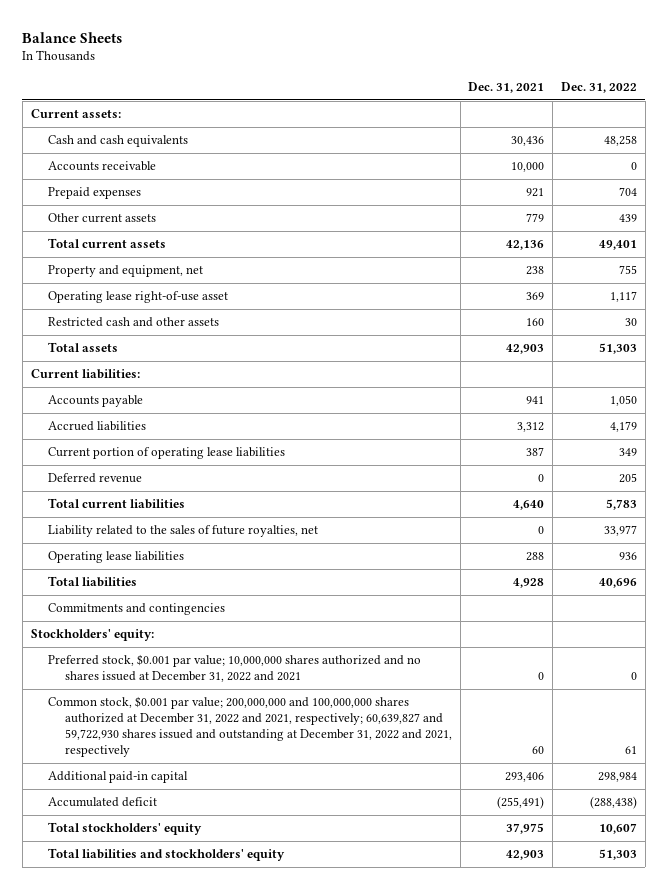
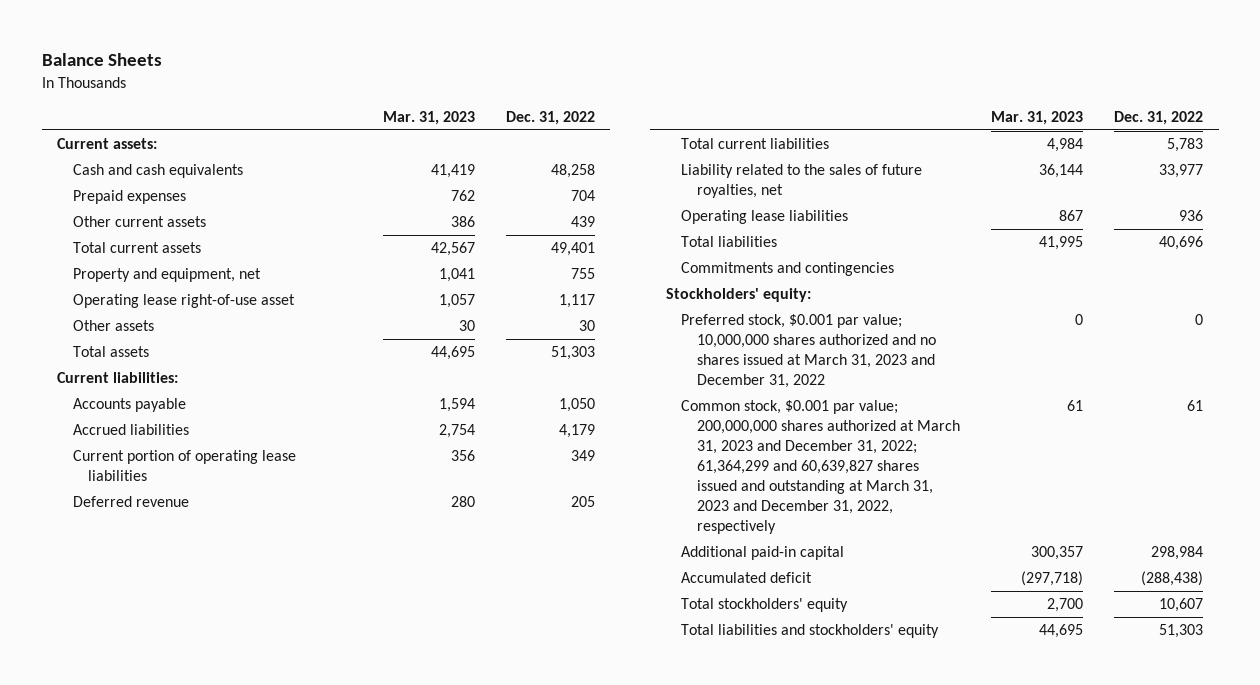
[468,81,545,93] Dec. 31, 2021 -> none
none -> [382,111,475,126] Mar. 31, 2023
[47,161,156,172] Accounts receivable -> none
[47,317,219,328] Restricted cash and other assets -> none
none -> [72,319,154,331] Other assets
[47,654,421,683] Preferred stock, $0.001 par value; 10,000,000 shares authorized and no shares issued at December 31, 2022 and 2021 -> [681,313,937,389] Preferred stock, $0.001 par value; 10,000,000 shares authorized and no shares issued at March 31, 2023 and December 31, 2022
[47,696,453,758] Common stock, $0.001 par value; 200,000,000 and 100,000,000 shares authorized at December 31, 2022 and 2021, respectively; 60,639,827 and 59,722,930 shares issued and outstanding at December 31, 2022 and 2021, respectively -> [681,399,961,535] Common stock, $0.001 par value; 200,000,000 shares authorized at March 31, 2023 and December 31, 2022; 61,364,299 and 60,639,827 shares issued and outstanding at March 31, 2023 and December 31, 2022, respectively

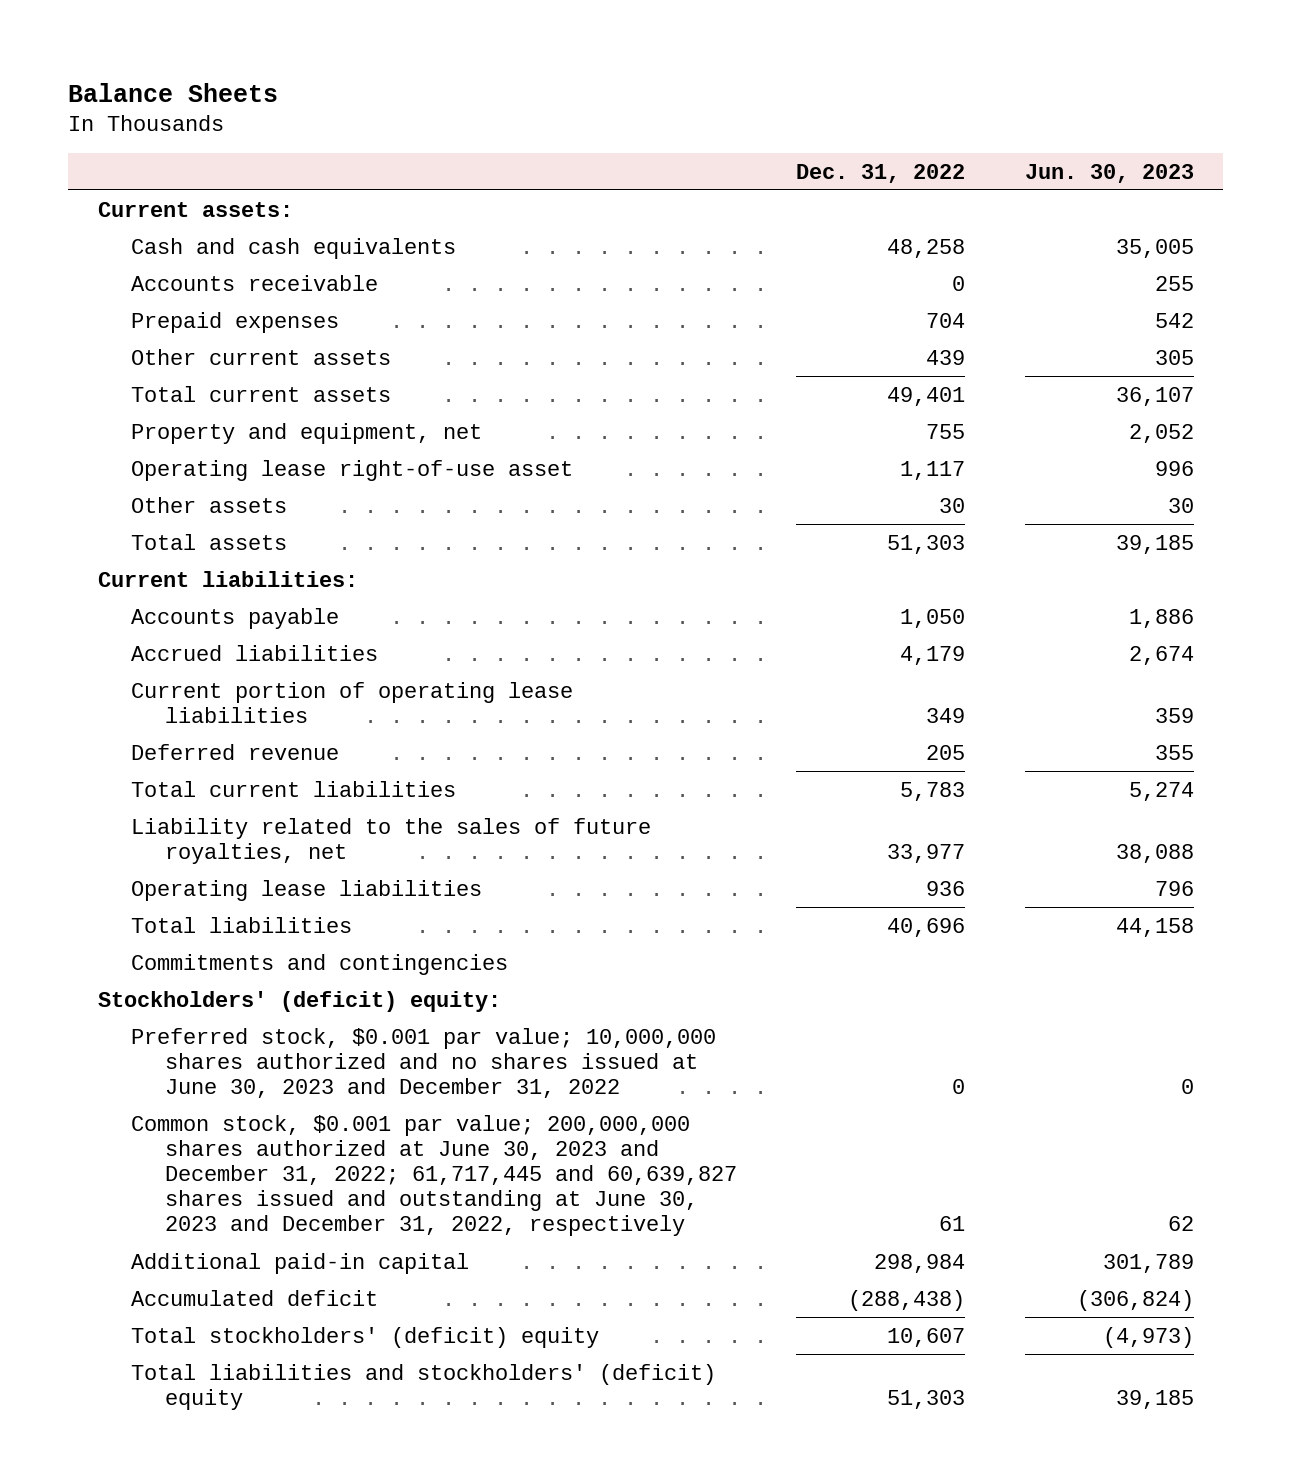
[382,111,475,126] Mar. 31, 2023 -> none
none -> [1024,163,1194,183] Jun. 30, 2023
none -> [131,274,379,291] Accounts receivable
[665,287,811,302] Stockholders' equity: -> [97,990,501,1012] Stockholders' (deficit) equity:
[681,313,937,389] Preferred stock, $0.001 par value; 10,000,000 shares authorized and no shares issued at March 31, 2023 and December 31, 2022 -> [131,1027,717,1099] Preferred stock, $0.001 par value; 10,000,000 shares authorized and no shares issued at June 30, 2023 and December 31, 2022
[681,399,961,535] Common stock, $0.001 par value; 200,000,000 shares authorized at March 31, 2023 and December 31, 2022; 61,364,299 and 60,639,827 shares issued and outstanding at March 31, 2023 and December 31, 2022, respectively -> [131,1114,738,1237] Common stock, $0.001 par value; 200,000,000 shares authorized at June 30, 2023 and December 31, 2022; 61,717,445 and 60,639,827 shares issued and outstanding at June 30, 2023 and December 31, 2022, respectively
[681,597,849,612] Total stockholders' equity -> [131,1326,600,1348] Total stockholders' (deficit) equity
[681,623,940,638] Total liabilities and stockholders' equity -> [131,1363,717,1410] Total liabilities and stockholders' (deficit) equity

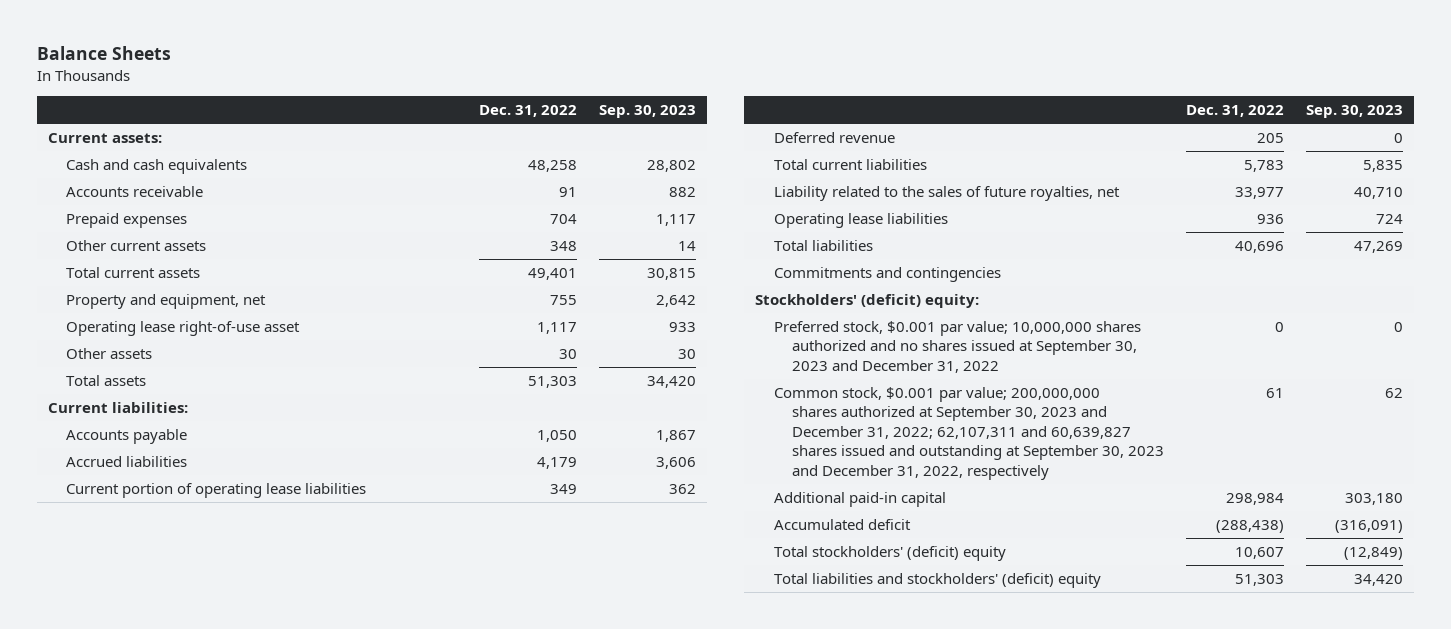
[1024,163,1194,183] Jun. 30, 2023 -> none
none -> [598,104,696,118] Sep. 30, 2023
[952,275,966,291] 0 -> [558,186,577,197] 91
[926,349,966,365] 439 -> [549,240,577,251] 348
[131,1027,717,1099] Preferred stock, $0.001 par value; 10,000,000 shares authorized and no shares issued at June 30, 2023 and December 31, 2022 -> [773,320,1141,373] Preferred stock, $0.001 par value; 10,000,000 shares authorized and no shares issued at September 30, 2023 and December 31, 2022
[131,1114,738,1237] Common stock, $0.001 par value; 200,000,000 shares authorized at June 30, 2023 and December 31, 2022; 61,717,445 and 60,639,827 shares issued and outstanding at June 30, 2023 and December 31, 2022, respectively -> [773,386,1164,480] Common stock, $0.001 par value; 200,000,000 shares authorized at September 30, 2023 and December 31, 2022; 62,107,311 and 60,639,827 shares issued and outstanding at September 30, 2023 and December 31, 2022, respectively

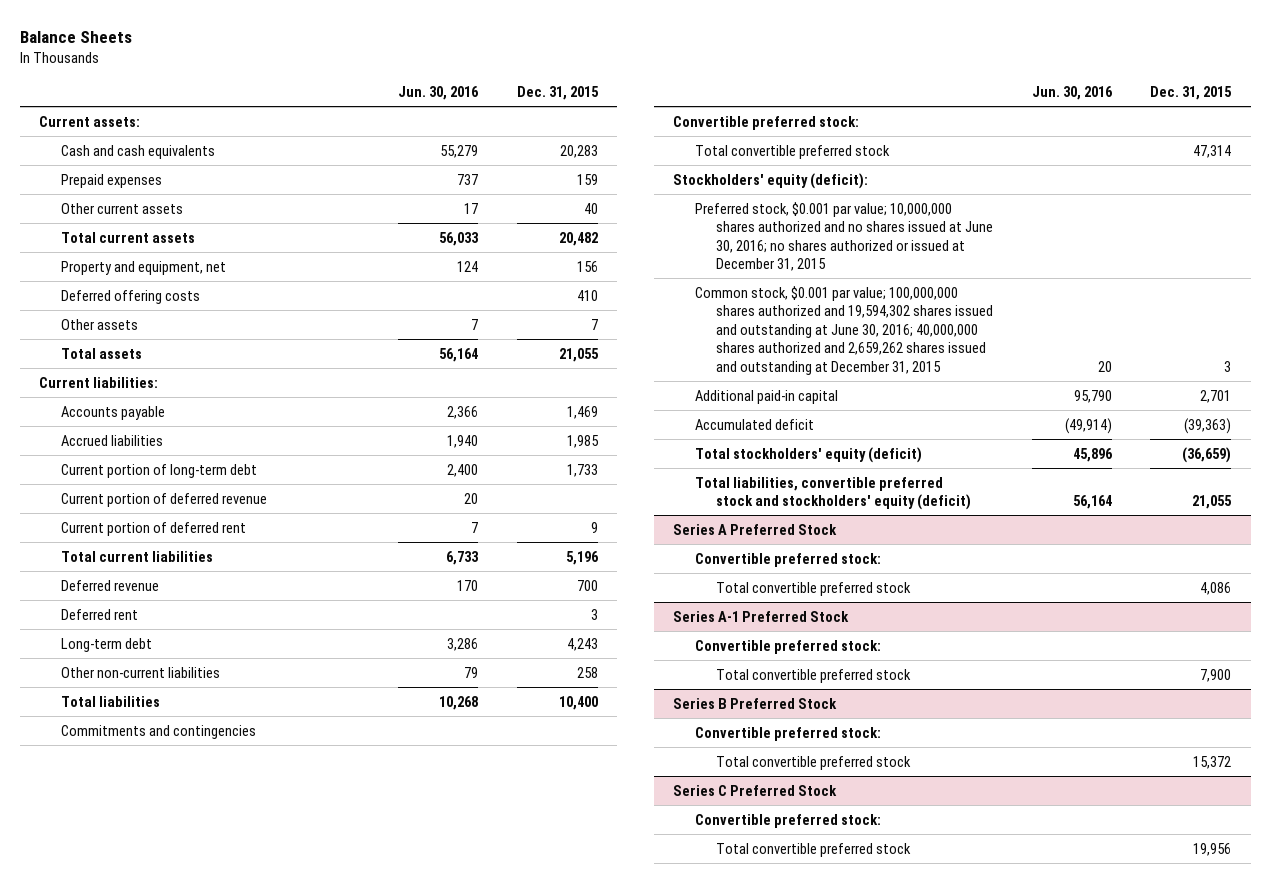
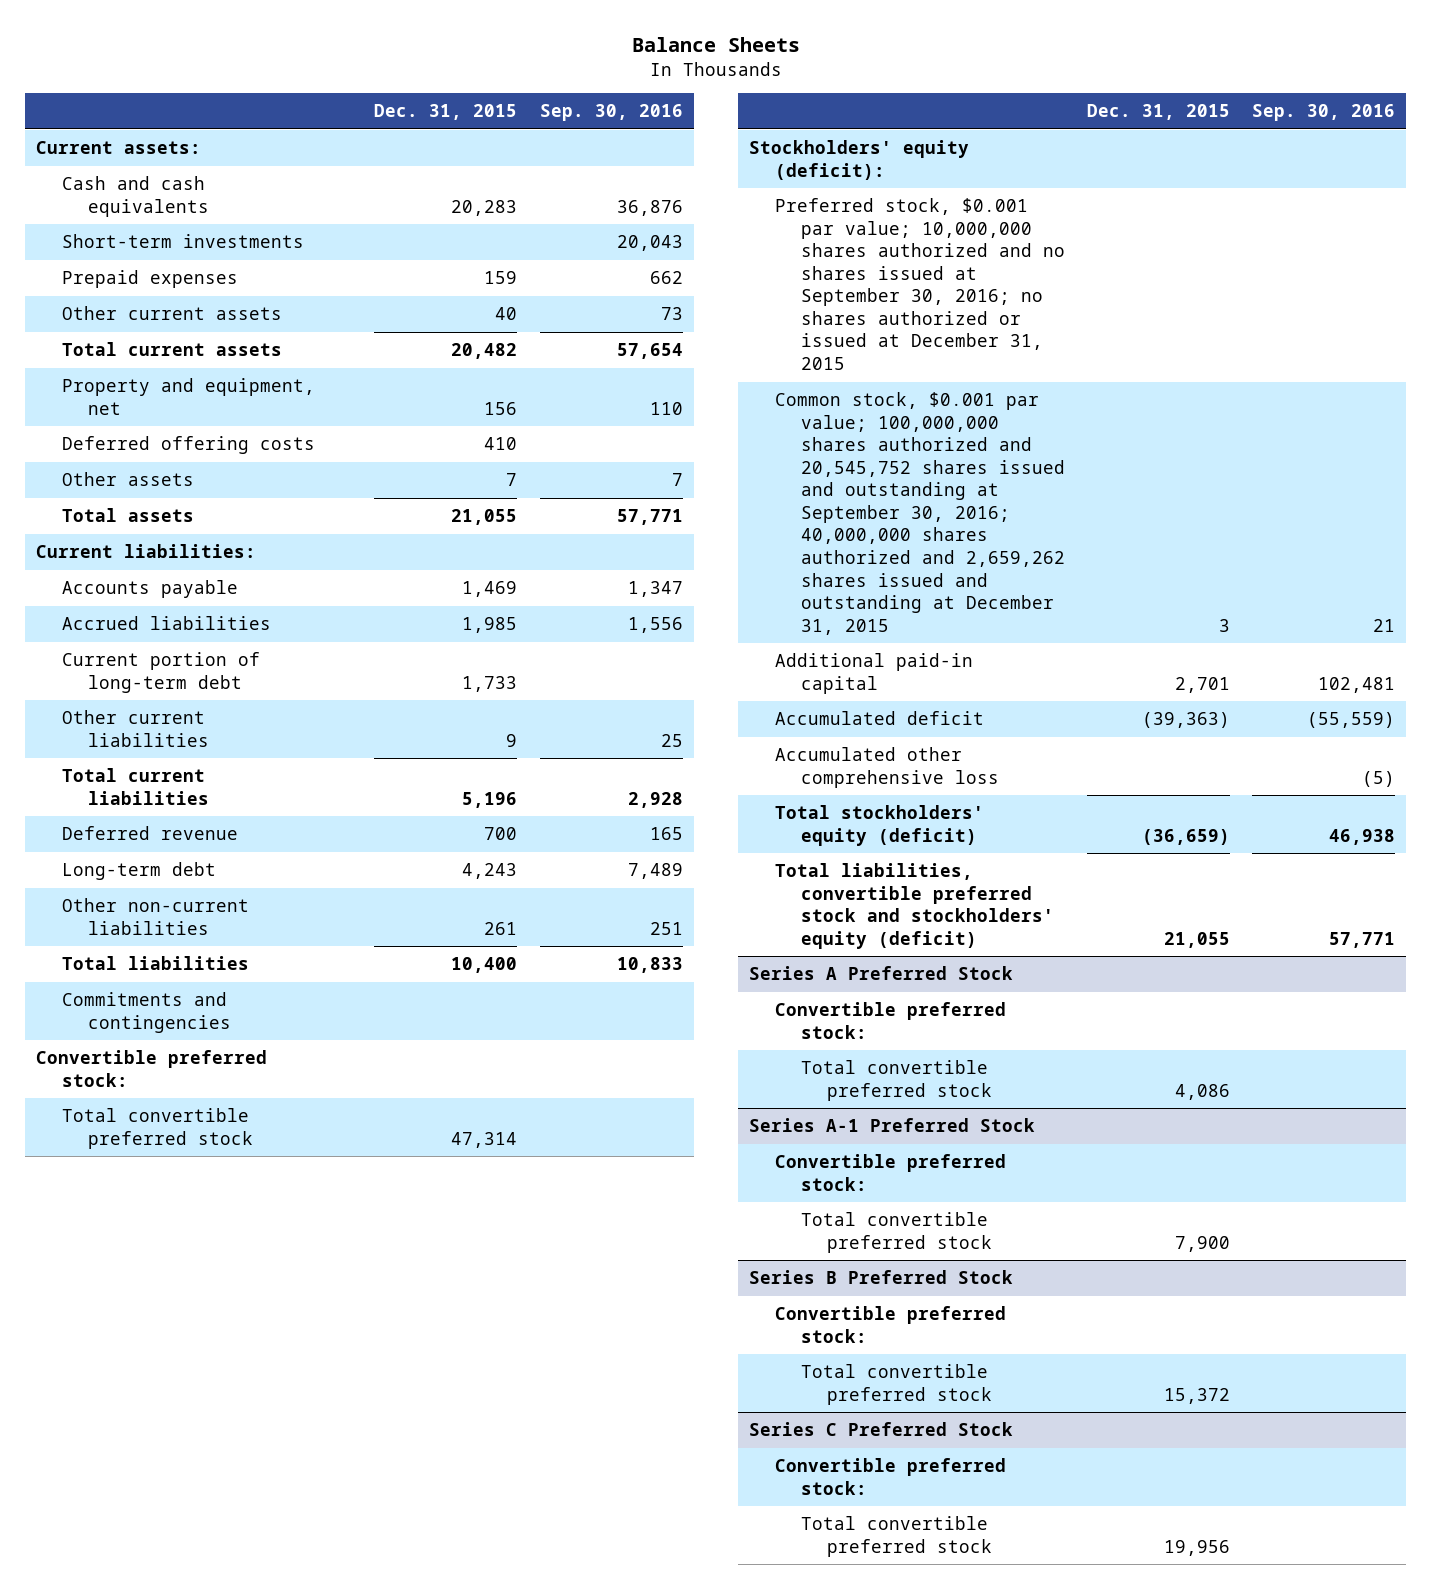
[398,86,480,101] Jun. 30, 2016 -> none
none -> [539,104,683,122] Sep. 30, 2016
none -> [62,234,305,249] Short-term investments
[61,492,268,507] Current portion of deferred revenue -> none
[61,521,247,536] Current portion of deferred rent -> none
none -> [62,710,210,747] Other current liabilities
[61,608,139,620] Deferred rent -> none
[576,666,598,678] 258 -> [484,921,518,935] 261
[694,201,994,272] Preferred stock, $0.001 par value; 10,000,000 shares authorized and no shares issued at June 30, 2016; no shares authorized or issued at December 31, 2015 -> [774,198,1065,371] Preferred stock, $0.001 par value; 10,000,000 shares authorized and no shares issued at September 30, 2016; no shares authorized or issued at December 31, 2015
[694,285,994,375] Common stock, $0.001 par value; 100,000,000 shares authorized and 19,594,302 shares issued and outstanding at June 30, 2016; 40,000,000 shares authorized and 2,659,262 shares issued and outstanding at December 31, 2015 -> [774,392,1065,635] Common stock, $0.001 par value; 100,000,000 shares authorized and 20,545,752 shares issued and outstanding at September 30, 2016; 40,000,000 shares authorized and 2,659,262 shares issued and outstanding at December 31, 2015
none -> [774,747,999,788] Accumulated other comprehensive loss

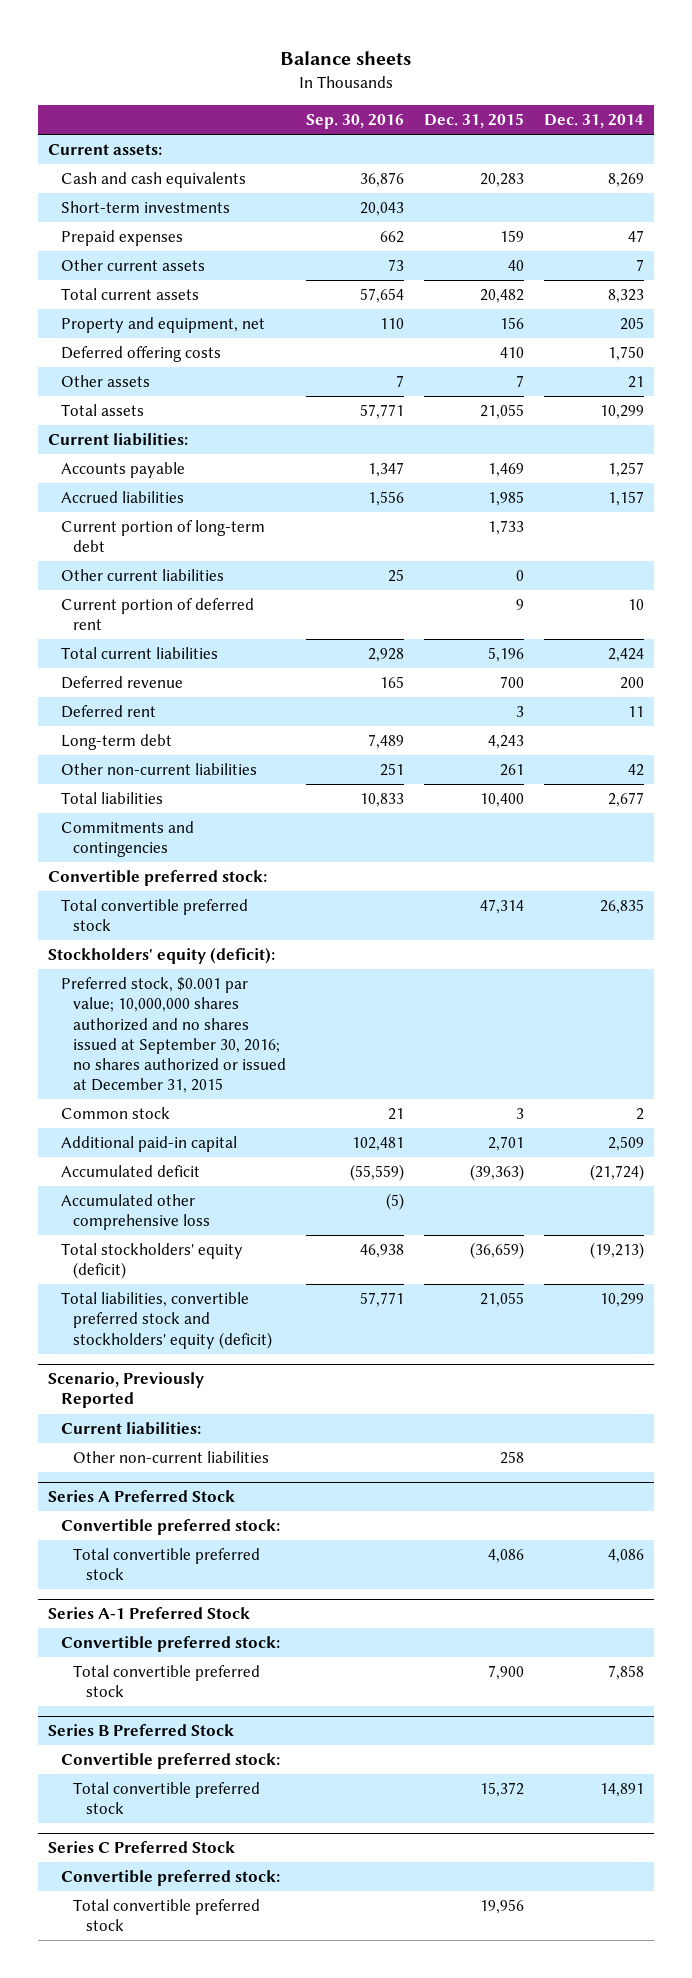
[631,37,800,53] Balance Sheets -> [280,50,412,65] Balance sheets
none -> [544,114,645,129] Dec. 31, 2014
[506,733,518,747] 9 -> [516,570,525,582] 0
none -> [60,598,254,631] Current portion of deferred rent
none -> [60,705,156,719] Deferred rent
[774,392,1065,635] Common stock, $0.001 par value; 100,000,000 shares authorized and 20,545,752 shares issued and outstanding at September 30, 2016; 40,000,000 shares authorized and 2,659,262 shares issued and outstanding at December 31, 2015 -> [60,1107,170,1120] Common stock
none -> [48,1372,205,1409] Scenario, Previously Reported
none -> [60,1422,201,1436] Current liabilities:
none -> [73,1451,270,1464] Other non-current liabilities

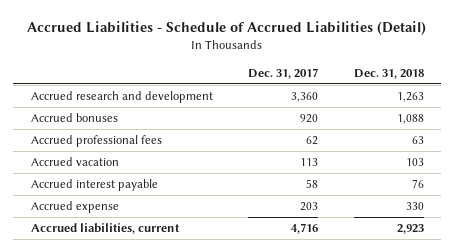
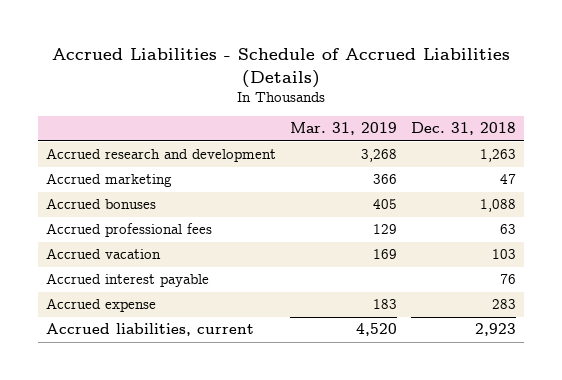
[27,21,427,36] Accrued Liabilities - Schedule of Accrued Liabilities (Detail) -> [51,48,510,88] Accrued Liabilities - Schedule of Accrued Liabilities (Details)
[248,67,319,79] Dec. 31, 2017 -> none
none -> [289,122,397,136] Mar. 31, 2019
none -> [45,173,172,188] Accrued marketing
[405,201,424,210] 330 -> [492,299,517,310] 283

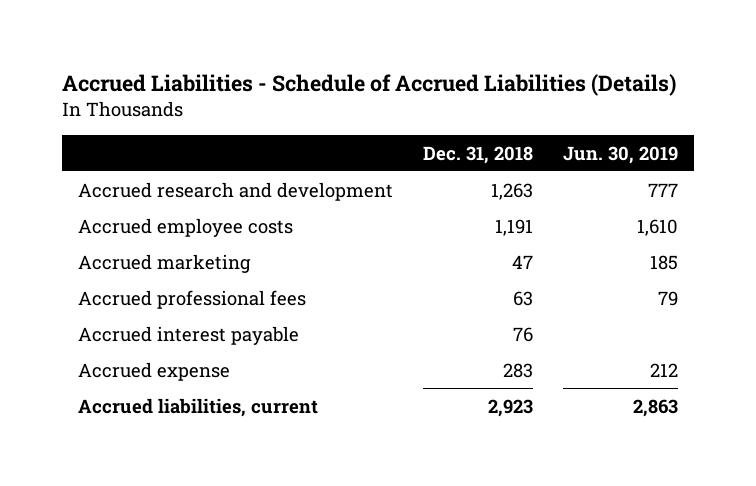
[289,122,397,136] Mar. 31, 2019 -> none
none -> [563,145,679,164] Jun. 30, 2019
none -> [77,217,293,237] Accrued employee costs
[45,198,156,210] Accrued bonuses -> none
[45,248,161,260] Accrued vacation -> none

